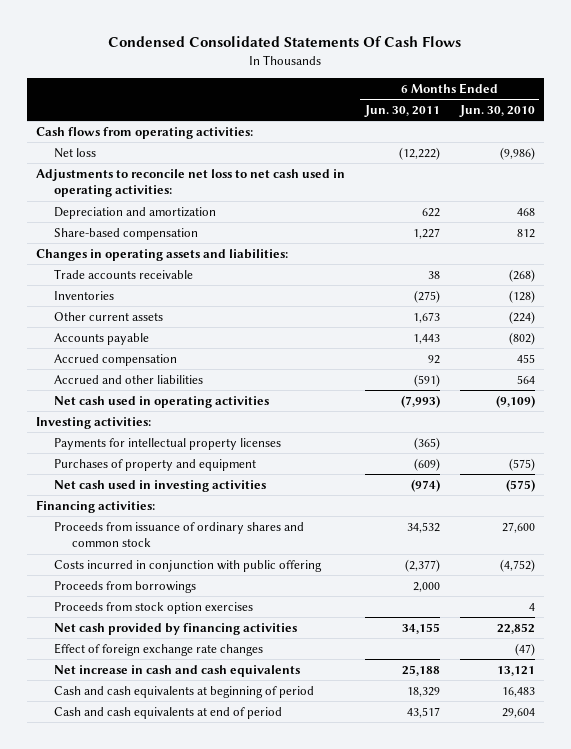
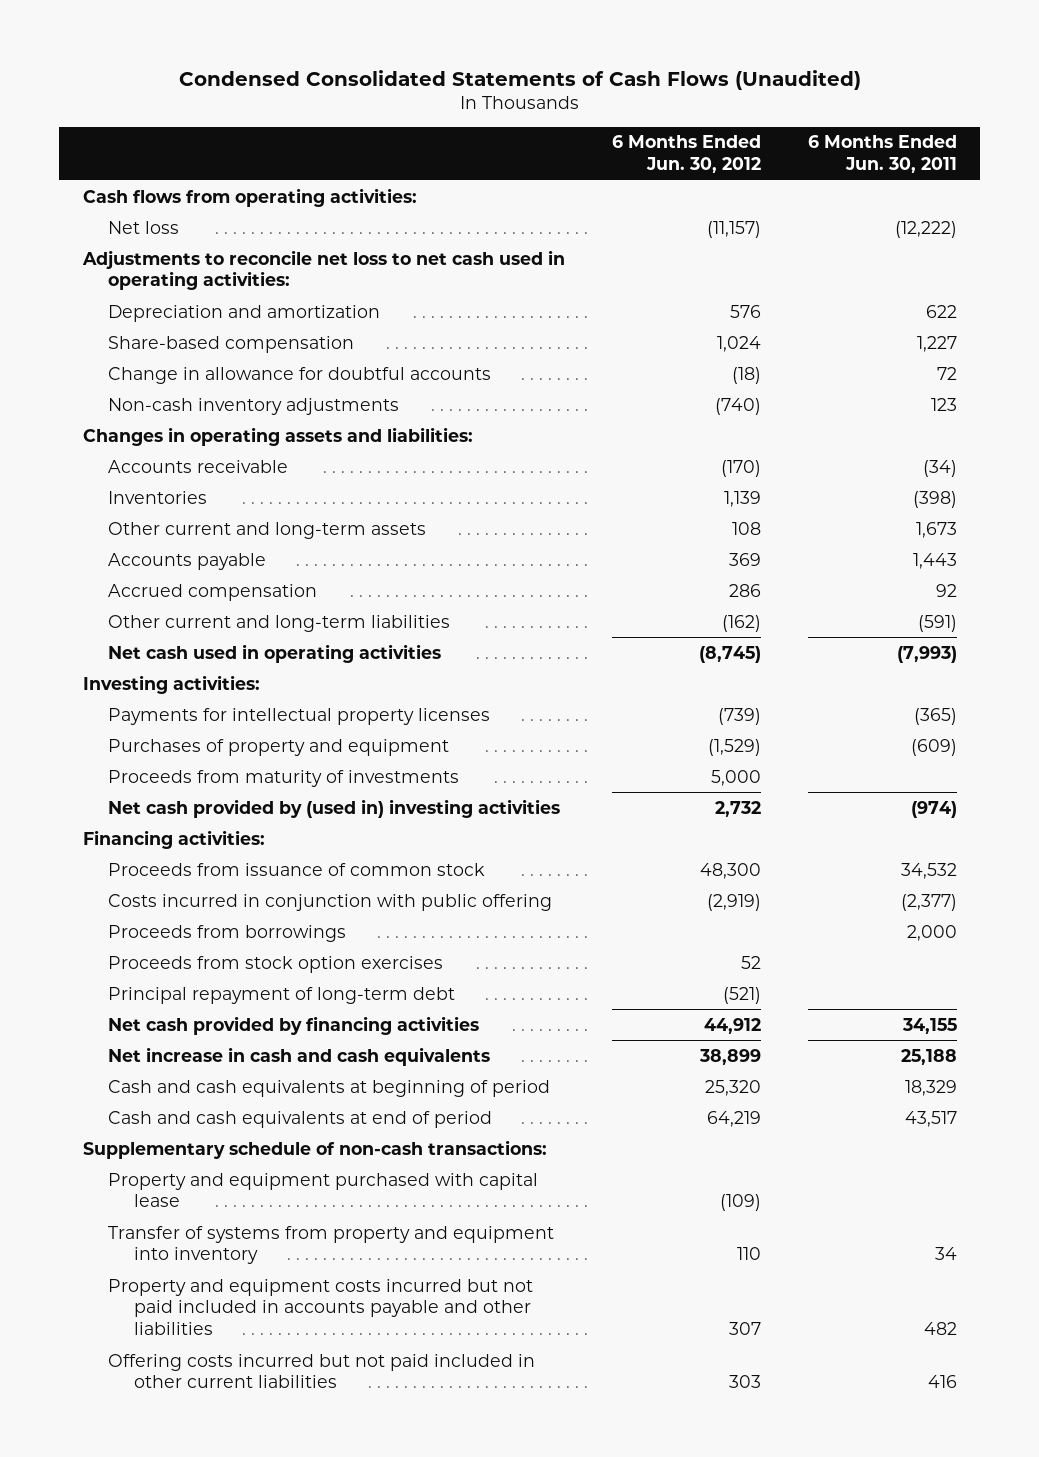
[108,35,462,47] Condensed Consolidated Statements Of Cash Flows -> [178,70,861,91] Condensed Consolidated Statements of Cash Flows (Unaudited)
[458,104,535,117] Jun. 30, 2010 -> none
none -> [611,135,761,174] 6 Months Ended Jun. 30, 2012
none -> [108,366,492,384] Change in allowance for doubtful accounts
none -> [108,397,400,415] Non-cash inventory adjustments
[54,268,194,279] Trade accounts receivable -> [108,459,289,473] Accounts receivable
[427,270,440,279] 38 -> [922,459,957,477] (34)
[413,289,440,303] (275) -> [912,490,957,508] (398)
[54,311,164,321] Other current assets -> [108,521,427,539] Other current and long-term assets
[54,374,204,384] Accrued and other liabilities -> [108,614,451,632] Other current and long-term liabilities
none -> [108,769,460,787] Proceeds from maturity of investments
[54,479,267,492] Net cash used in investing activities -> [108,798,561,818] Net cash provided by (used in) investing activities
[54,521,305,548] Proceeds from issuance of ordinary shares and common stock -> [108,862,486,876] Proceeds from issuance of common stock
none -> [108,986,456,1004] Principal repayment of long-term debt
[54,642,264,656] Effect of foreign exchange rate changes -> none
none -> [82,1139,547,1159] Supplementary schedule of non-cash transactions:
none -> [108,1172,539,1208] Property and equipment purchased with capital lease
none -> [108,1225,555,1265] Transfer of systems from property and equipment into inventory
none -> [108,1278,534,1335] Property and equipment costs incurred but not paid included in accounts payable and other liabilities
none -> [108,1353,536,1389] Offering costs incurred but not paid included in other current liabilities

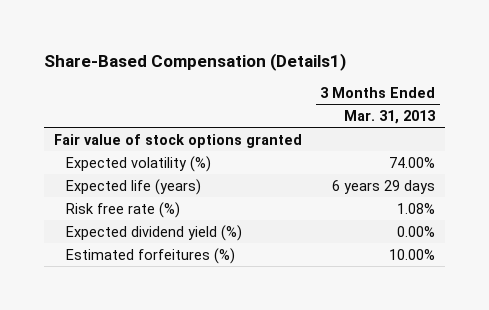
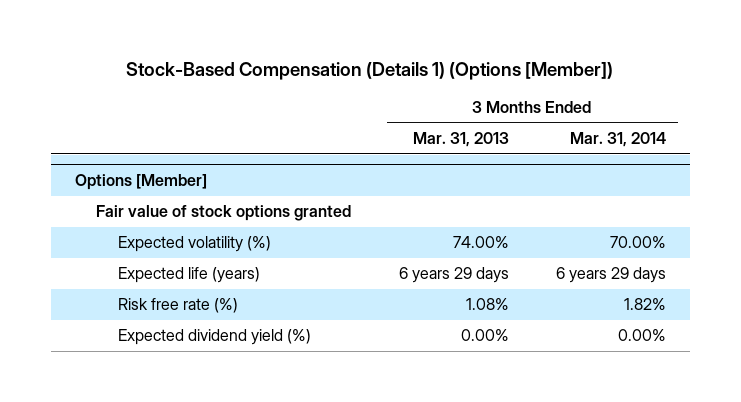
[44,52,347,71] Share-Based Compensation (Details1) -> [126,61,614,80] Stock-Based Compensation (Details 1) (Options [Member])
none -> [570,132,667,148] Mar. 31, 2014
none -> [74,173,207,190] Options [Member]
[65,247,235,264] Estimated forfeitures (%) -> none

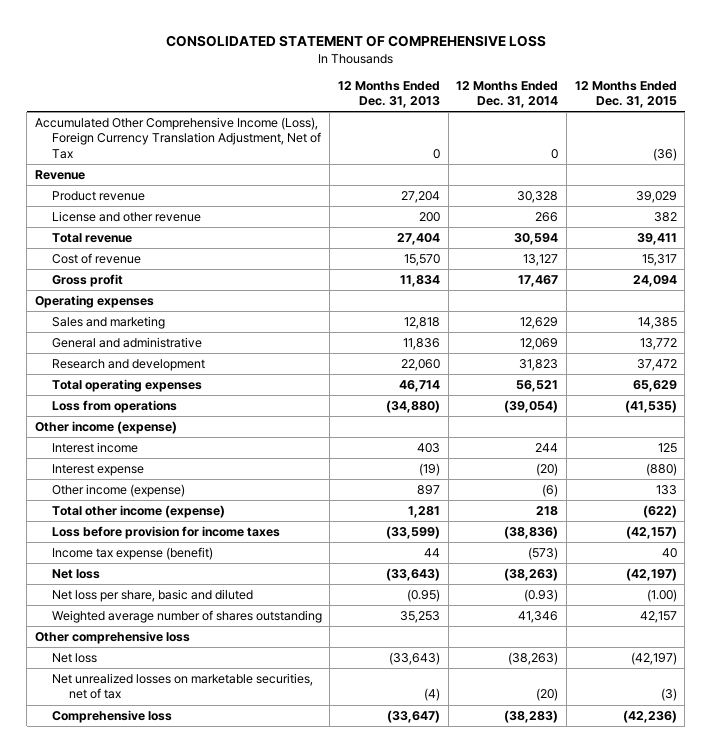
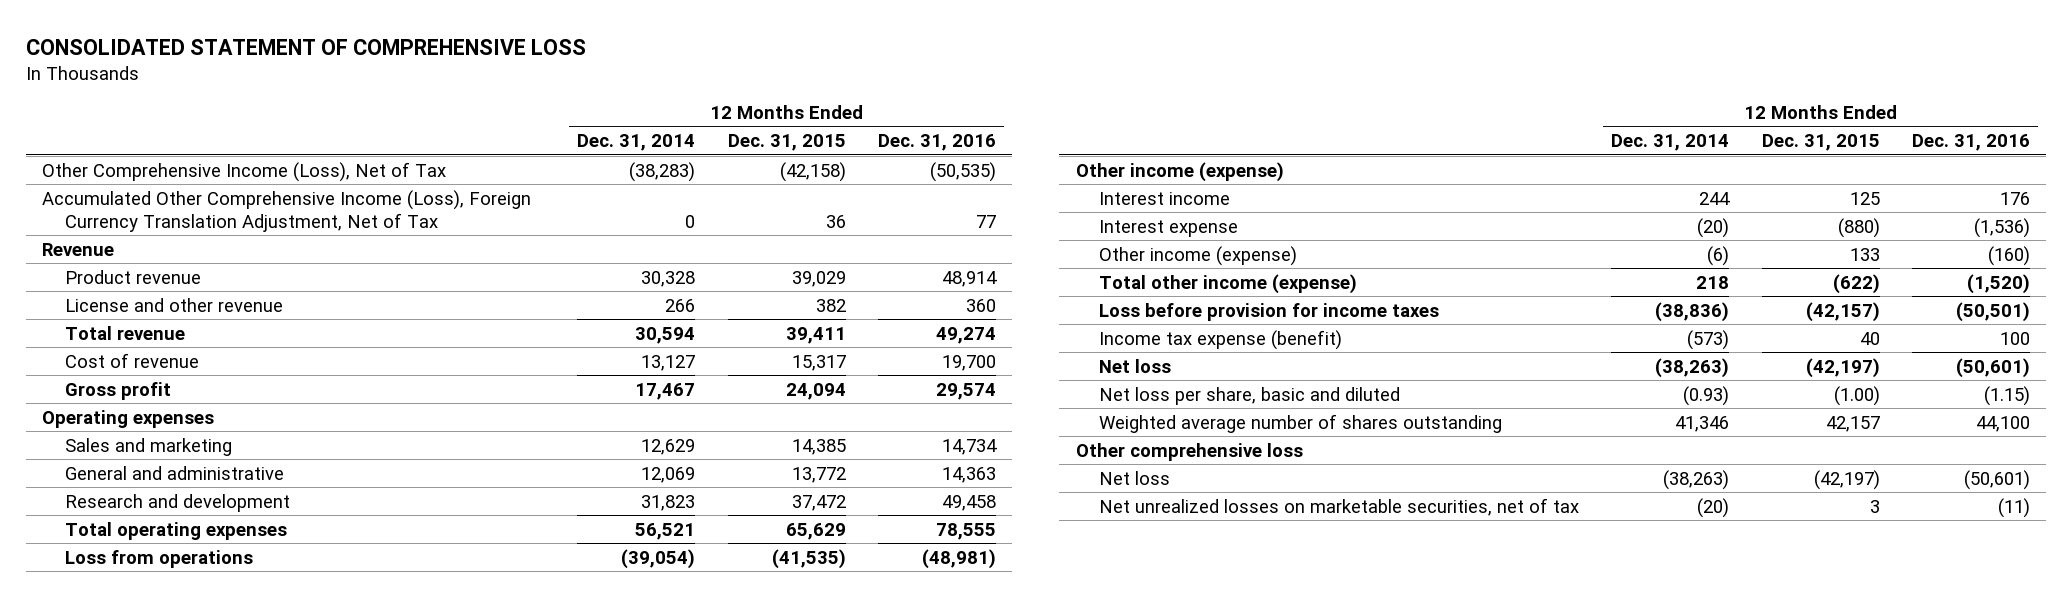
[338,80,441,109] 12 Months Ended Dec. 31, 2013 -> none
none -> [878,134,997,152] Dec. 31, 2016
none -> [41,161,446,182] Other Comprehensive Income (Loss), Net of Tax
[652,147,677,161] (36) -> [825,214,846,228] 36
[51,709,172,723] Comprehensive loss -> none
[660,688,677,702] (3) -> [1869,499,1880,513] 3

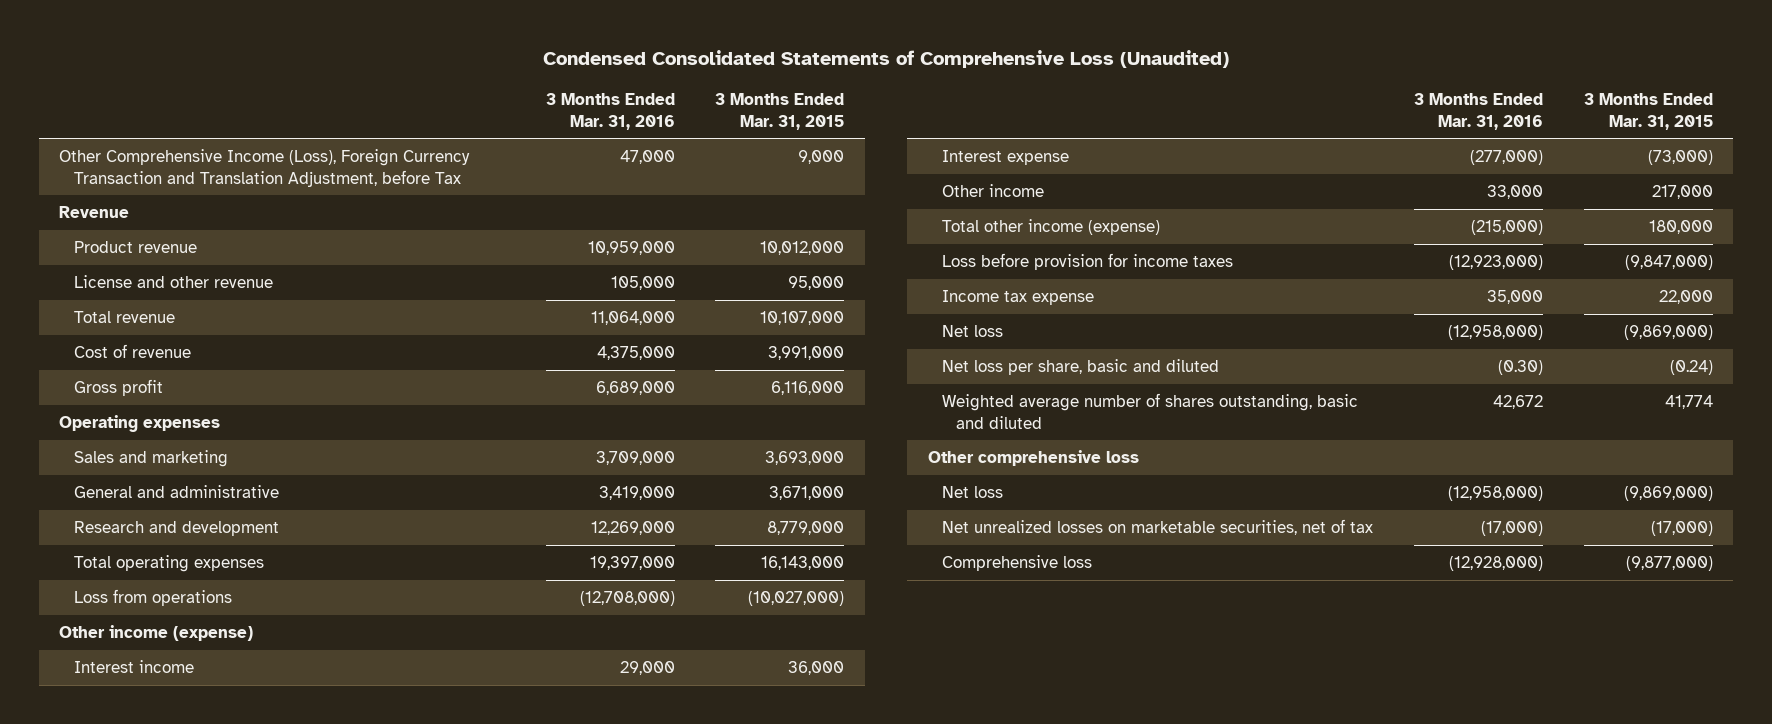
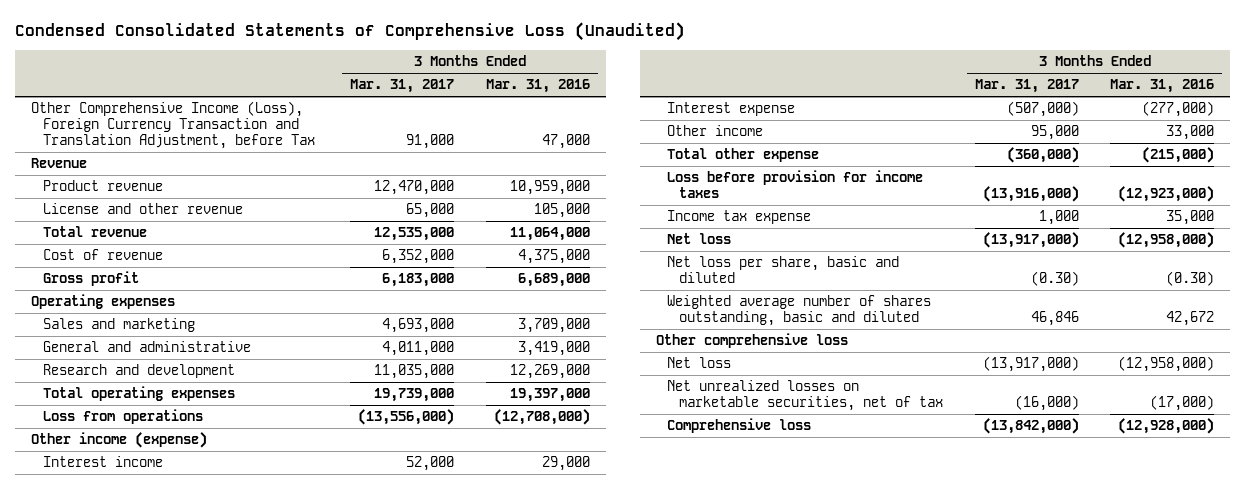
[715,93,845,130] 3 Months Ended Mar. 31, 2015 -> none
none -> [349,79,454,94] Mar. 31, 2017
[942,219,1161,236] Total other income (expense) -> [667,148,820,163] Total other expense

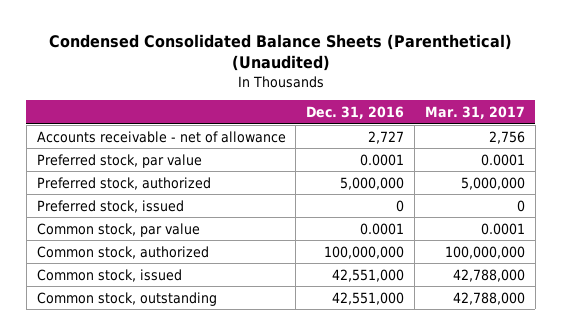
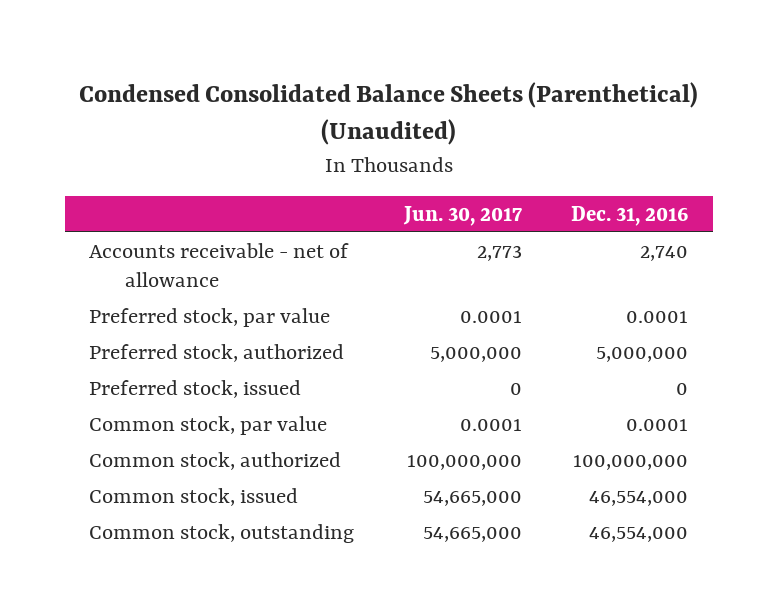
[424,105,525,119] Mar. 31, 2017 -> none
none -> [402,205,522,226] Jun. 30, 2017
[368,130,405,144] 2,727 -> [639,245,688,261] 2,740
[332,268,405,282] 42,551,000 -> [588,490,688,506] 46,554,000
[332,291,405,305] 42,551,000 -> [588,526,688,542] 46,554,000

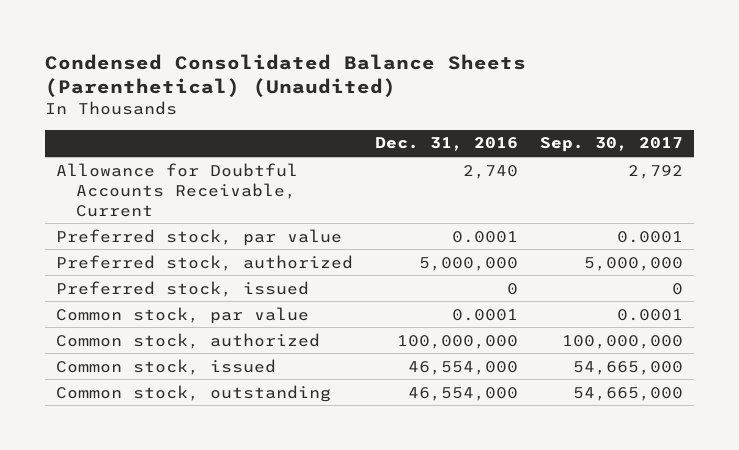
[402,205,522,226] Jun. 30, 2017 -> none
none -> [540,137,684,153] Sep. 30, 2017
[89,242,350,288] Accounts receivable - net of allowance -> [55,162,298,217] Allowance for Doubtful Accounts Receivable, Current

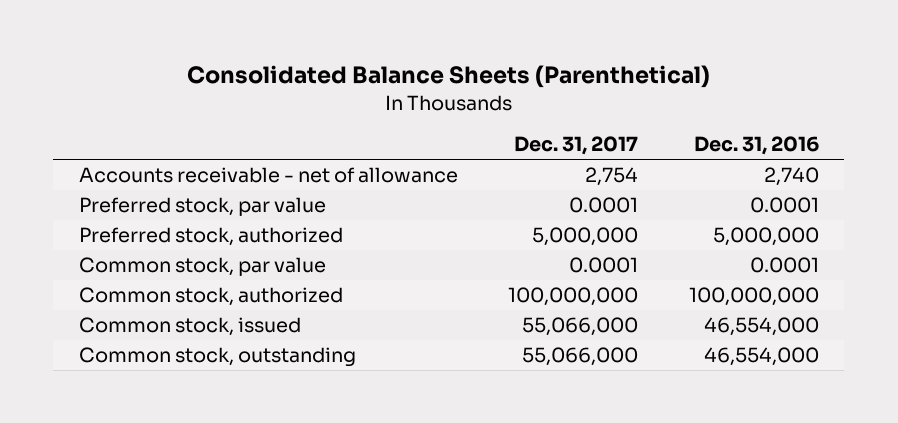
[44,53,526,98] Condensed Consolidated Balance Sheets (Parenthetical) (Unaudited) -> [186,65,710,89] Consolidated Balance Sheets (Parenthetical)
[540,137,684,153] Sep. 30, 2017 -> none
none -> [514,136,639,156] Dec. 31, 2017
[55,162,298,217] Allowance for Doubtful Accounts Receivable, Current -> [78,167,458,184] Accounts receivable - net of allowance
[55,280,309,297] Preferred stock, issued -> none

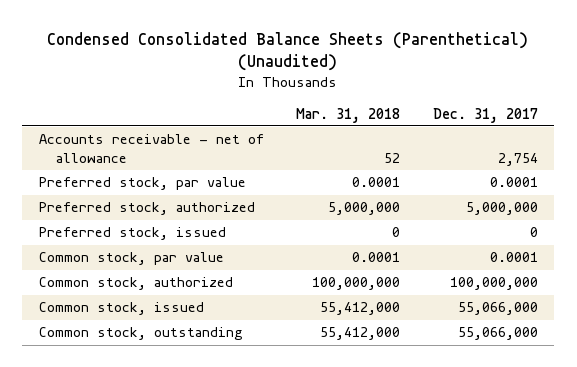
[186,65,710,89] Consolidated Balance Sheets (Parenthetical) -> [47,31,529,72] Condensed Consolidated Balance Sheets (Parenthetical) (Unaudited)
[693,136,819,156] Dec. 31, 2016 -> none
none -> [296,107,401,123] Mar. 31, 2018
none -> [38,227,226,241] Preferred stock, issued

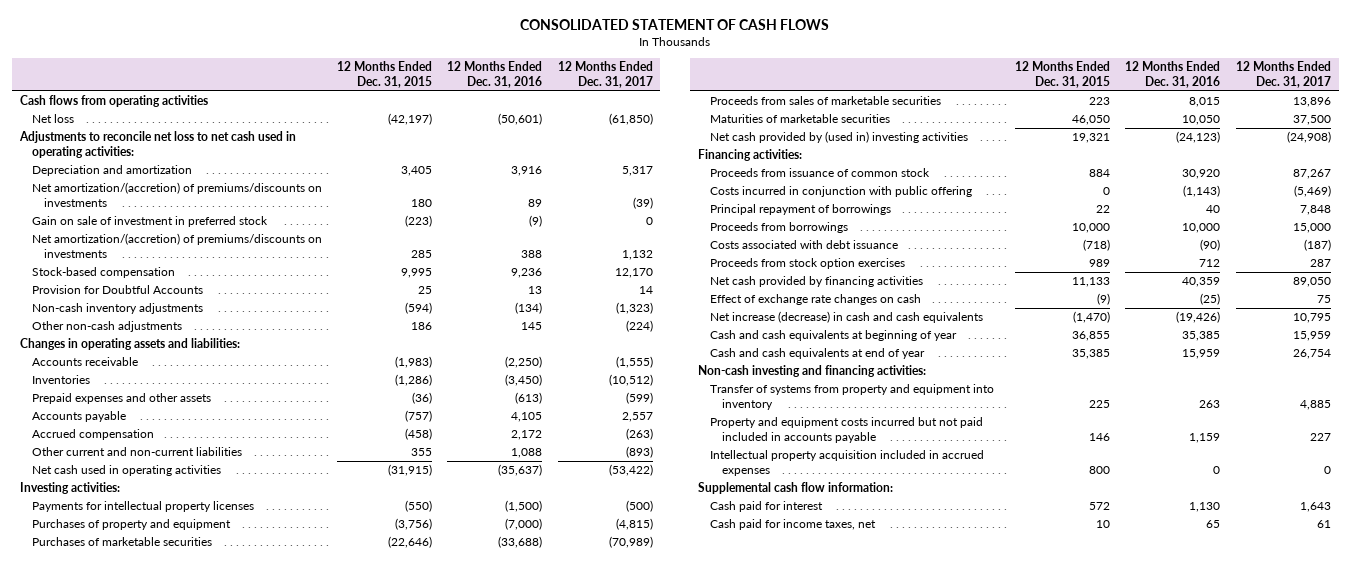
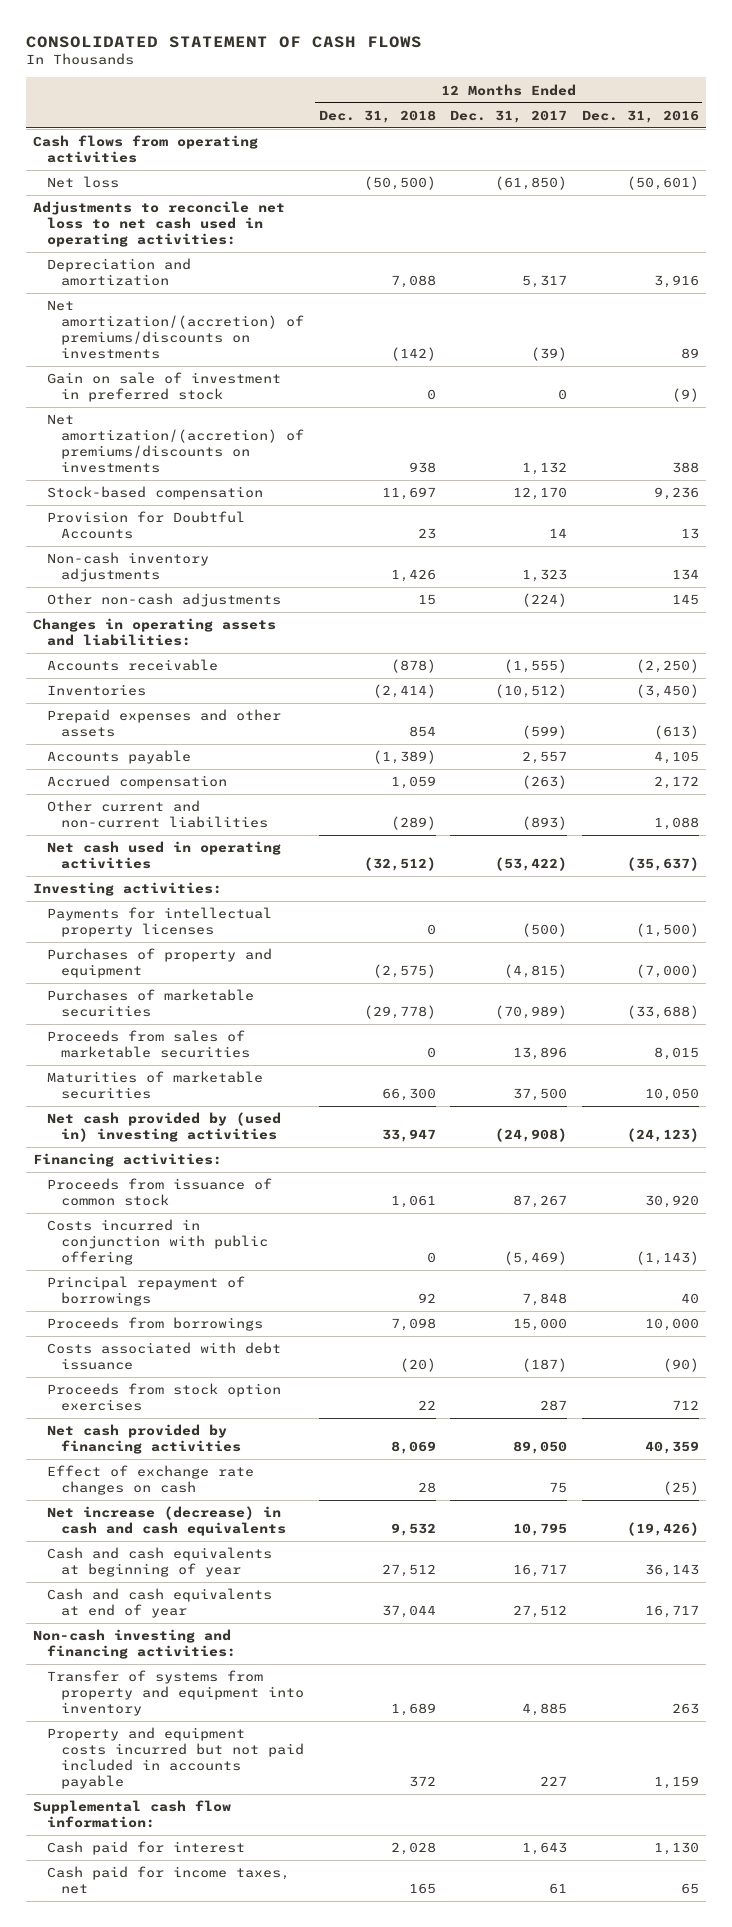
[337,61,433,88] 12 Months Ended Dec. 31, 2015 -> none
none -> [318,109,436,123] Dec. 31, 2018
[515,302,543,315] (134) -> [671,569,699,581] 134
[615,302,653,315] (1,323) -> [522,569,568,583] 1,323
[1182,331,1221,342] 35,385 -> [644,1564,699,1578] 36,143
[1292,331,1331,342] 15,959 -> [513,1564,568,1578] 16,717
[1182,349,1221,360] 15,959 -> [644,1605,699,1619] 16,717
[1292,349,1331,360] 26,754 -> [513,1605,568,1619] 27,512
[709,450,984,476] Intellectual property acquisition included in accrued expenses -> none

